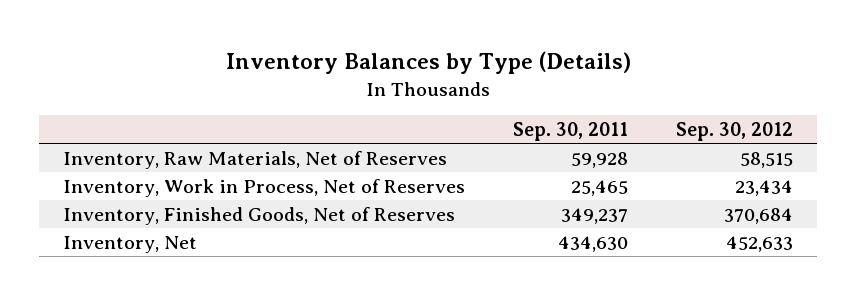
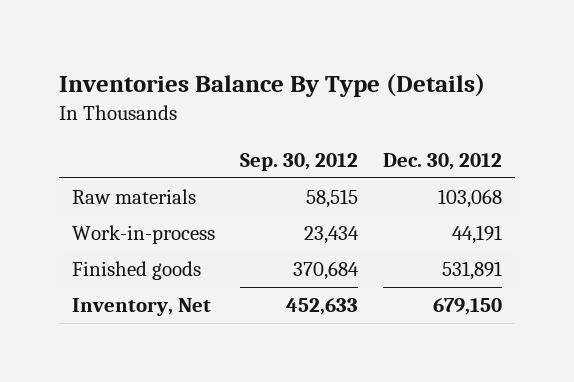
[226,51,632,75] Inventory Balances by Type (Details) -> [59,72,486,97] Inventories Balance By Type (Details)
[513,121,629,141] Sep. 30, 2011 -> none
none -> [383,152,503,170] Dec. 30, 2012
[63,150,448,169] Inventory, Raw Materials, Net of Reserves -> [71,189,196,205] Raw materials
[63,178,466,197] Inventory, Work in Process, Net of Reserves -> [71,225,215,245] Work-in-process
[63,206,456,225] Inventory, Finished Goods, Net of Reserves -> [71,261,201,281] Finished goods

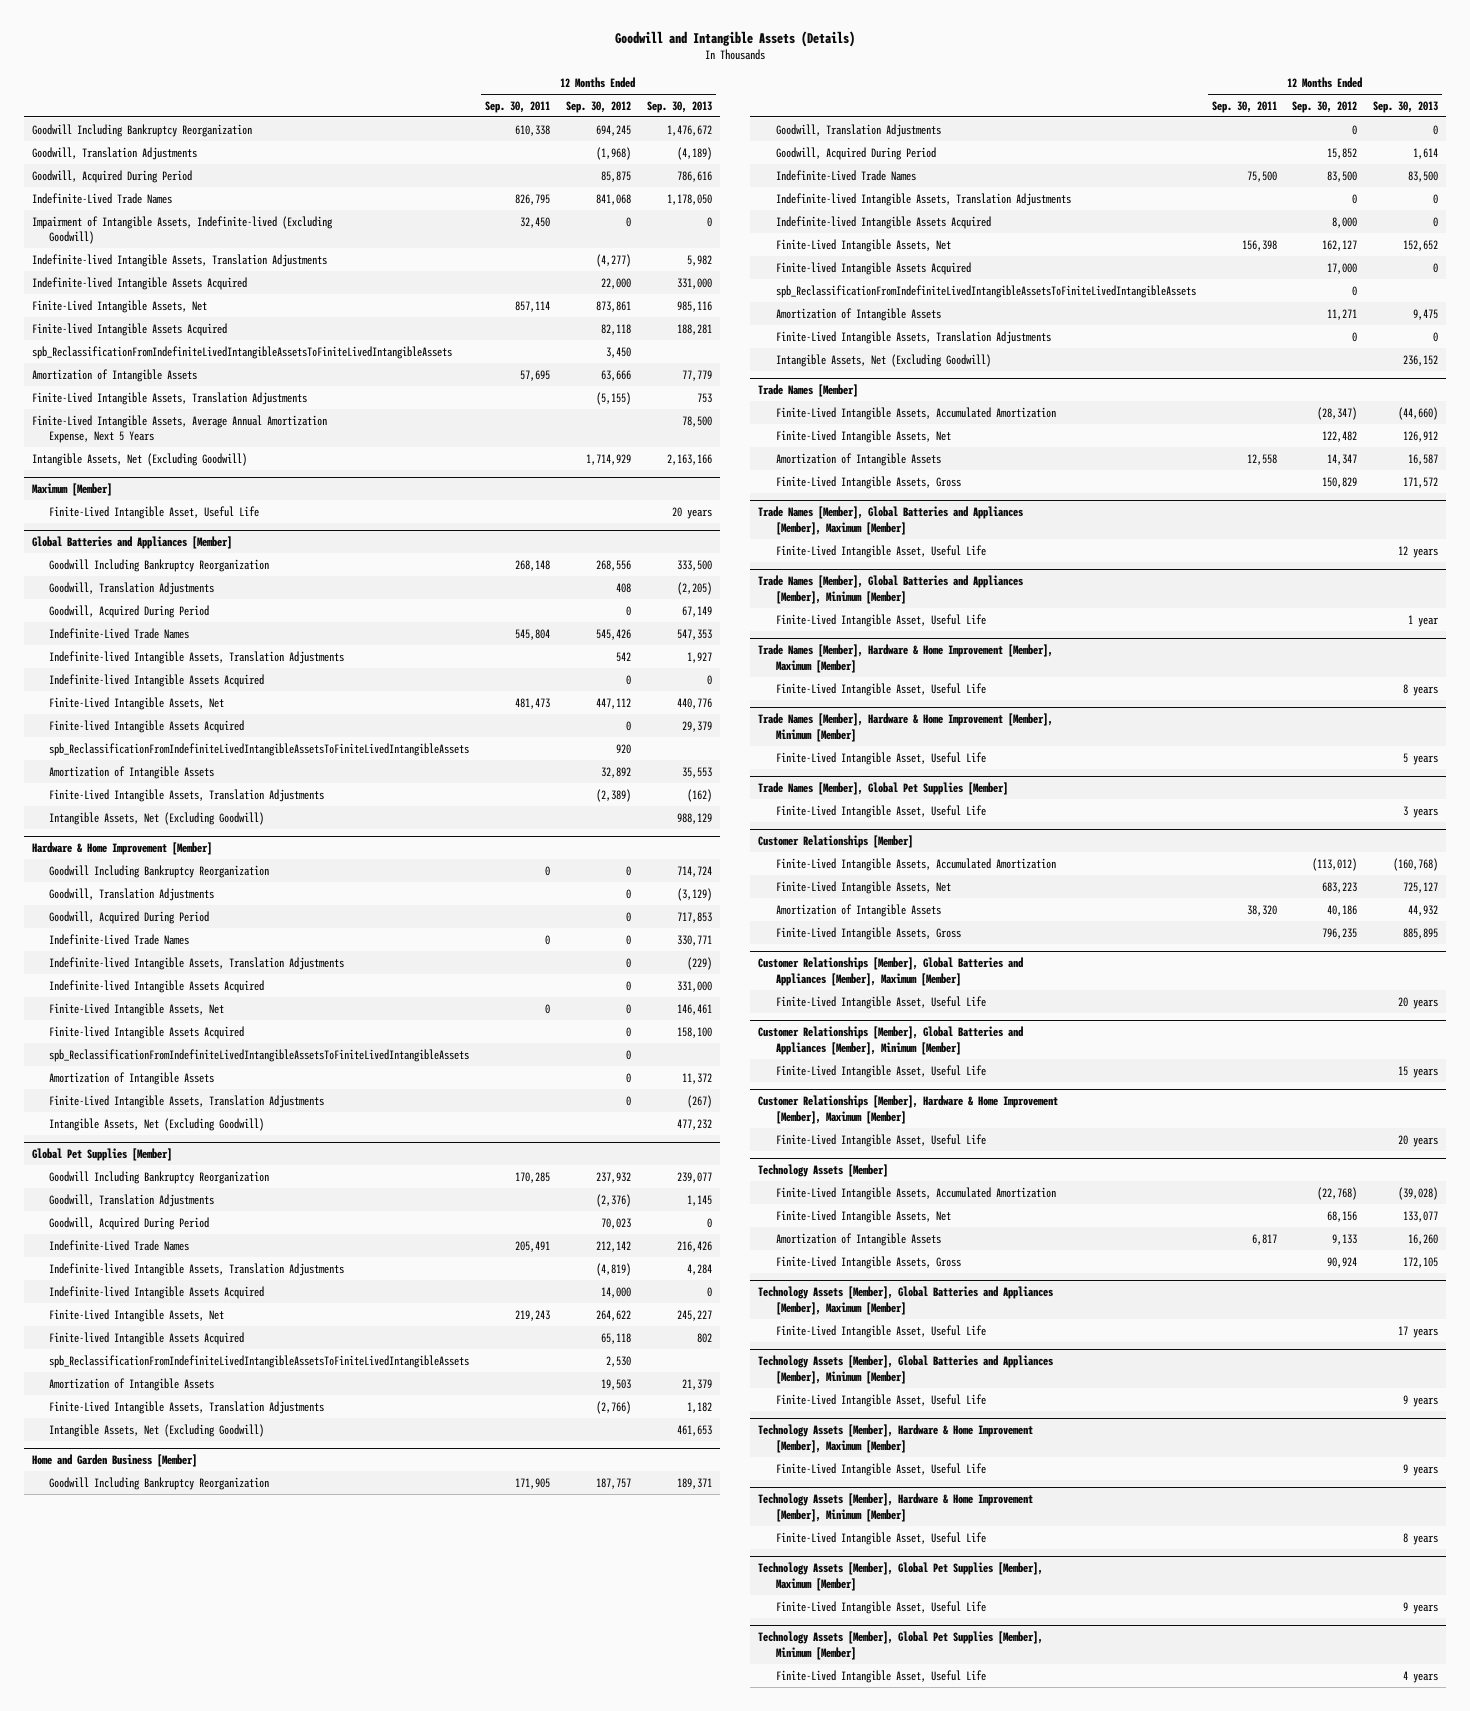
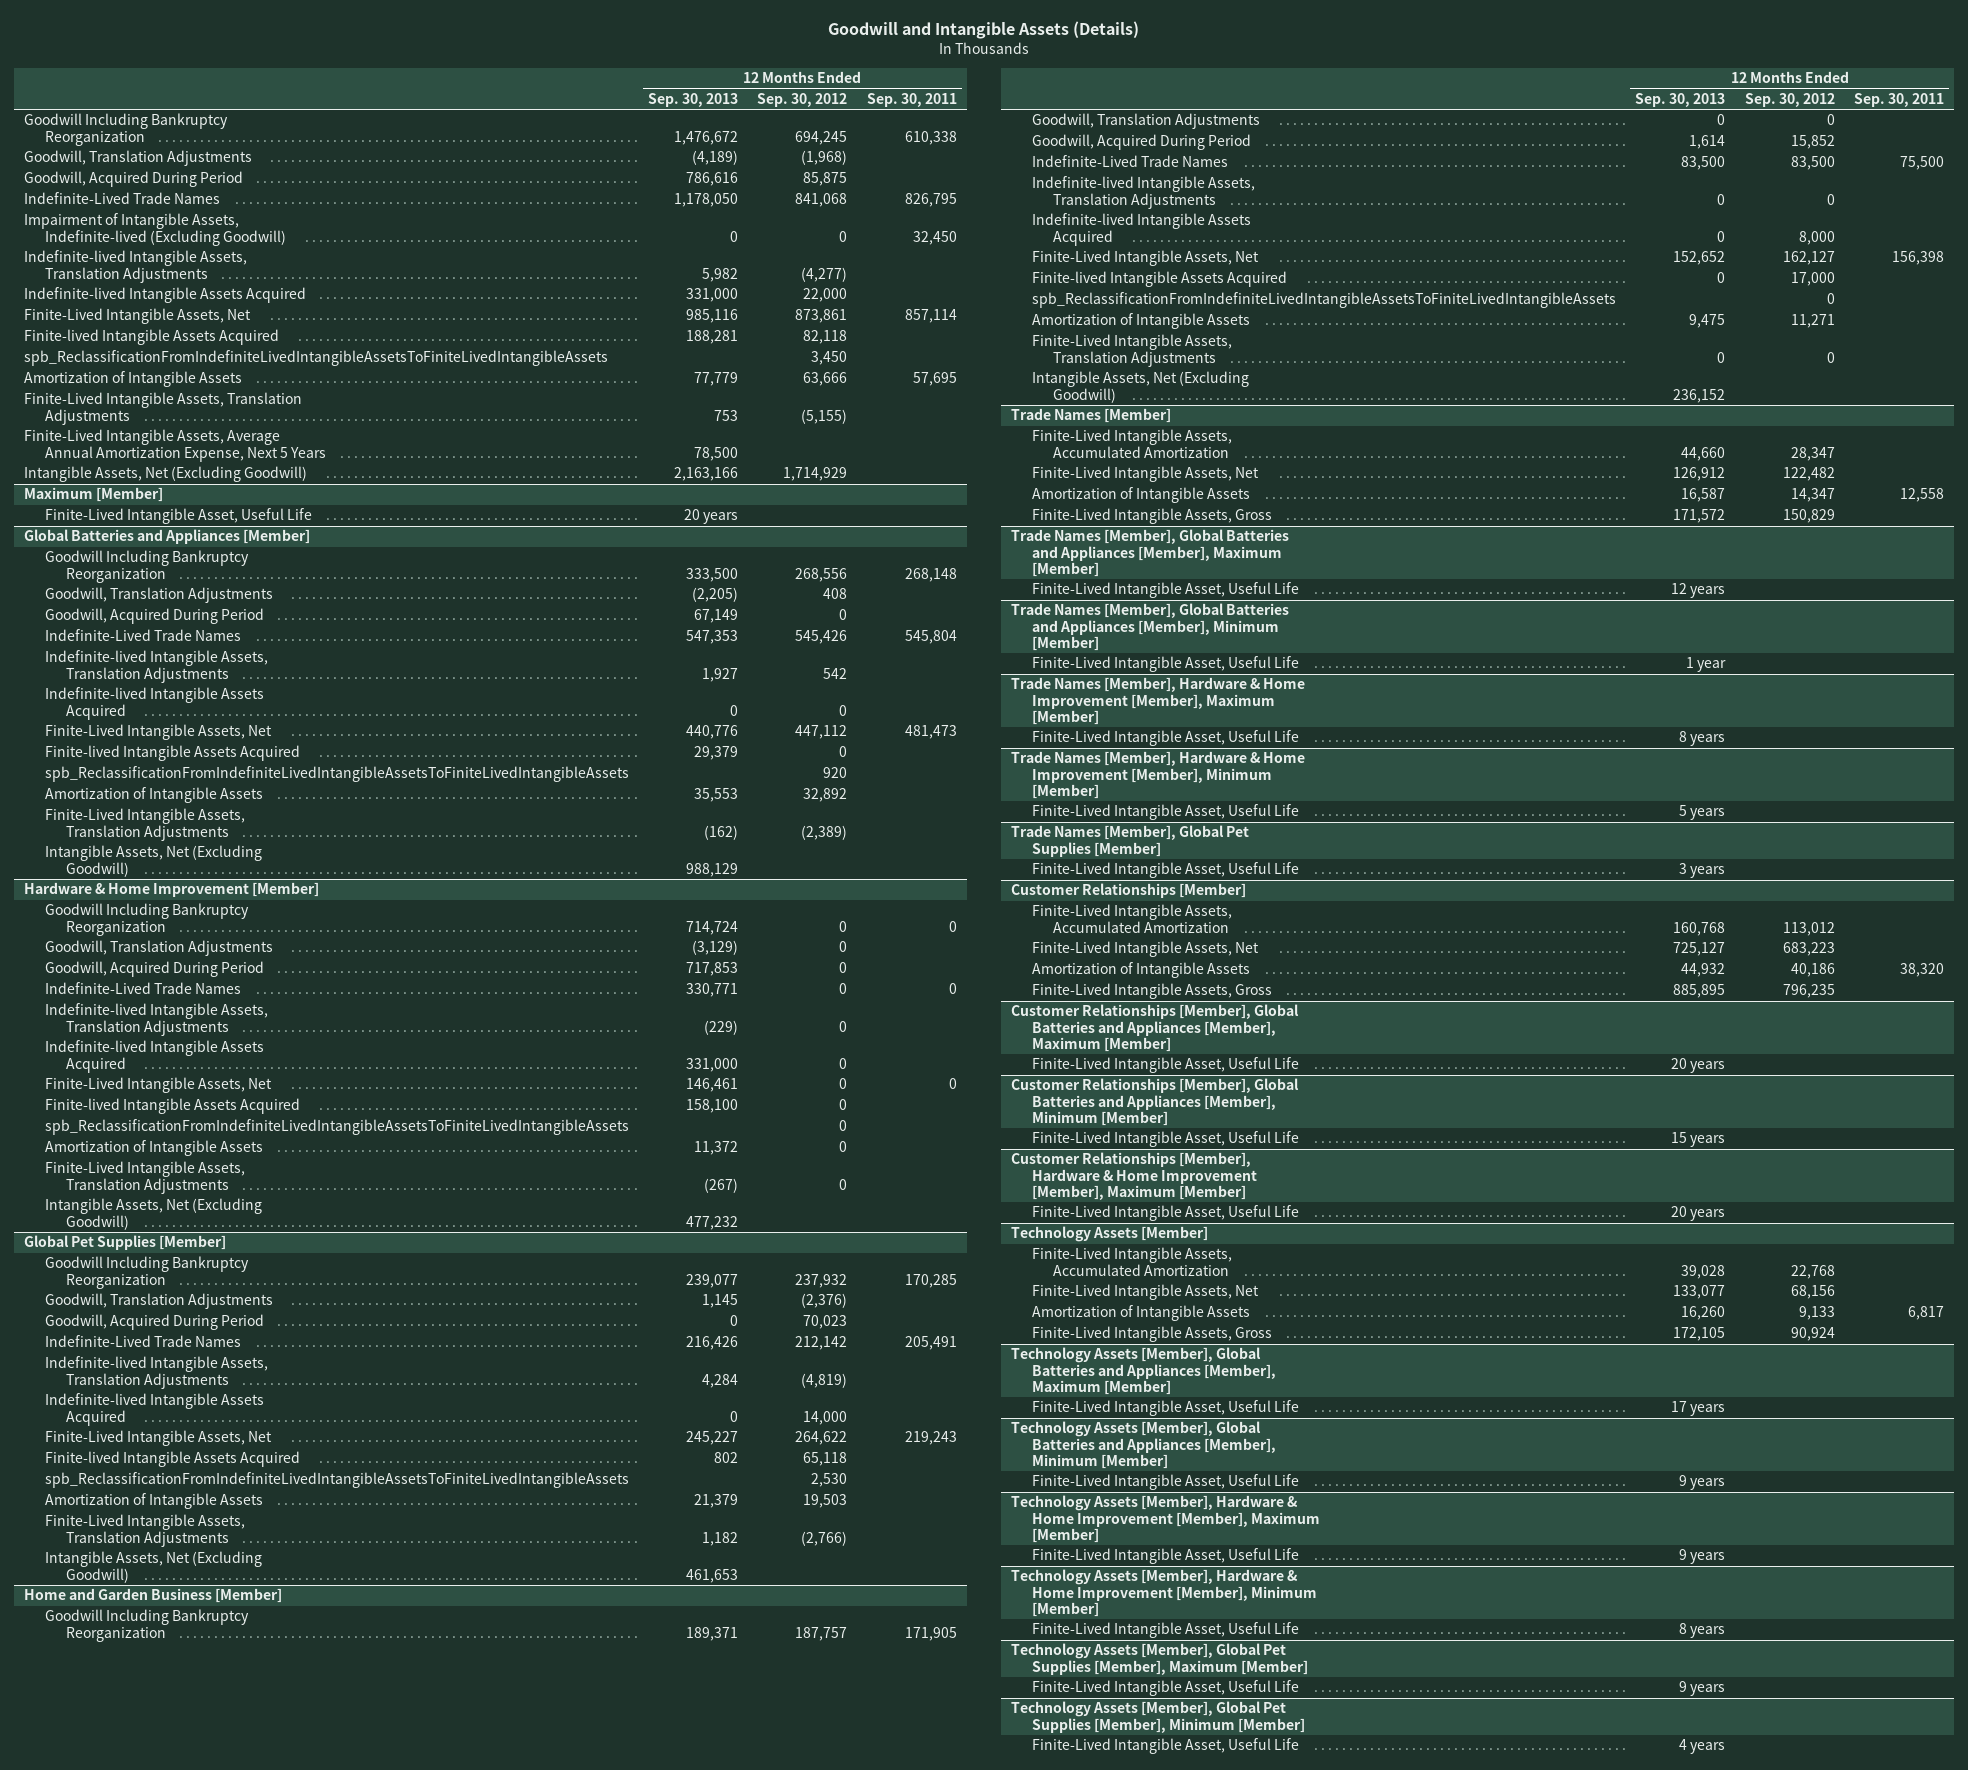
[1317,406,1358,420] (28,347) -> [1790,446,1835,461] 28,347
[1398,406,1439,420] (44,660) -> [1681,446,1726,461] 44,660
[1312,857,1358,871] (113,012) -> [1782,921,1835,936] 113,012
[1393,857,1439,871] (160,768) -> [1673,921,1726,936] 160,768
[1317,1186,1358,1200] (22,768) -> [1790,1264,1835,1279] 22,768
[1398,1186,1439,1200] (39,028) -> [1681,1264,1726,1279] 39,028

